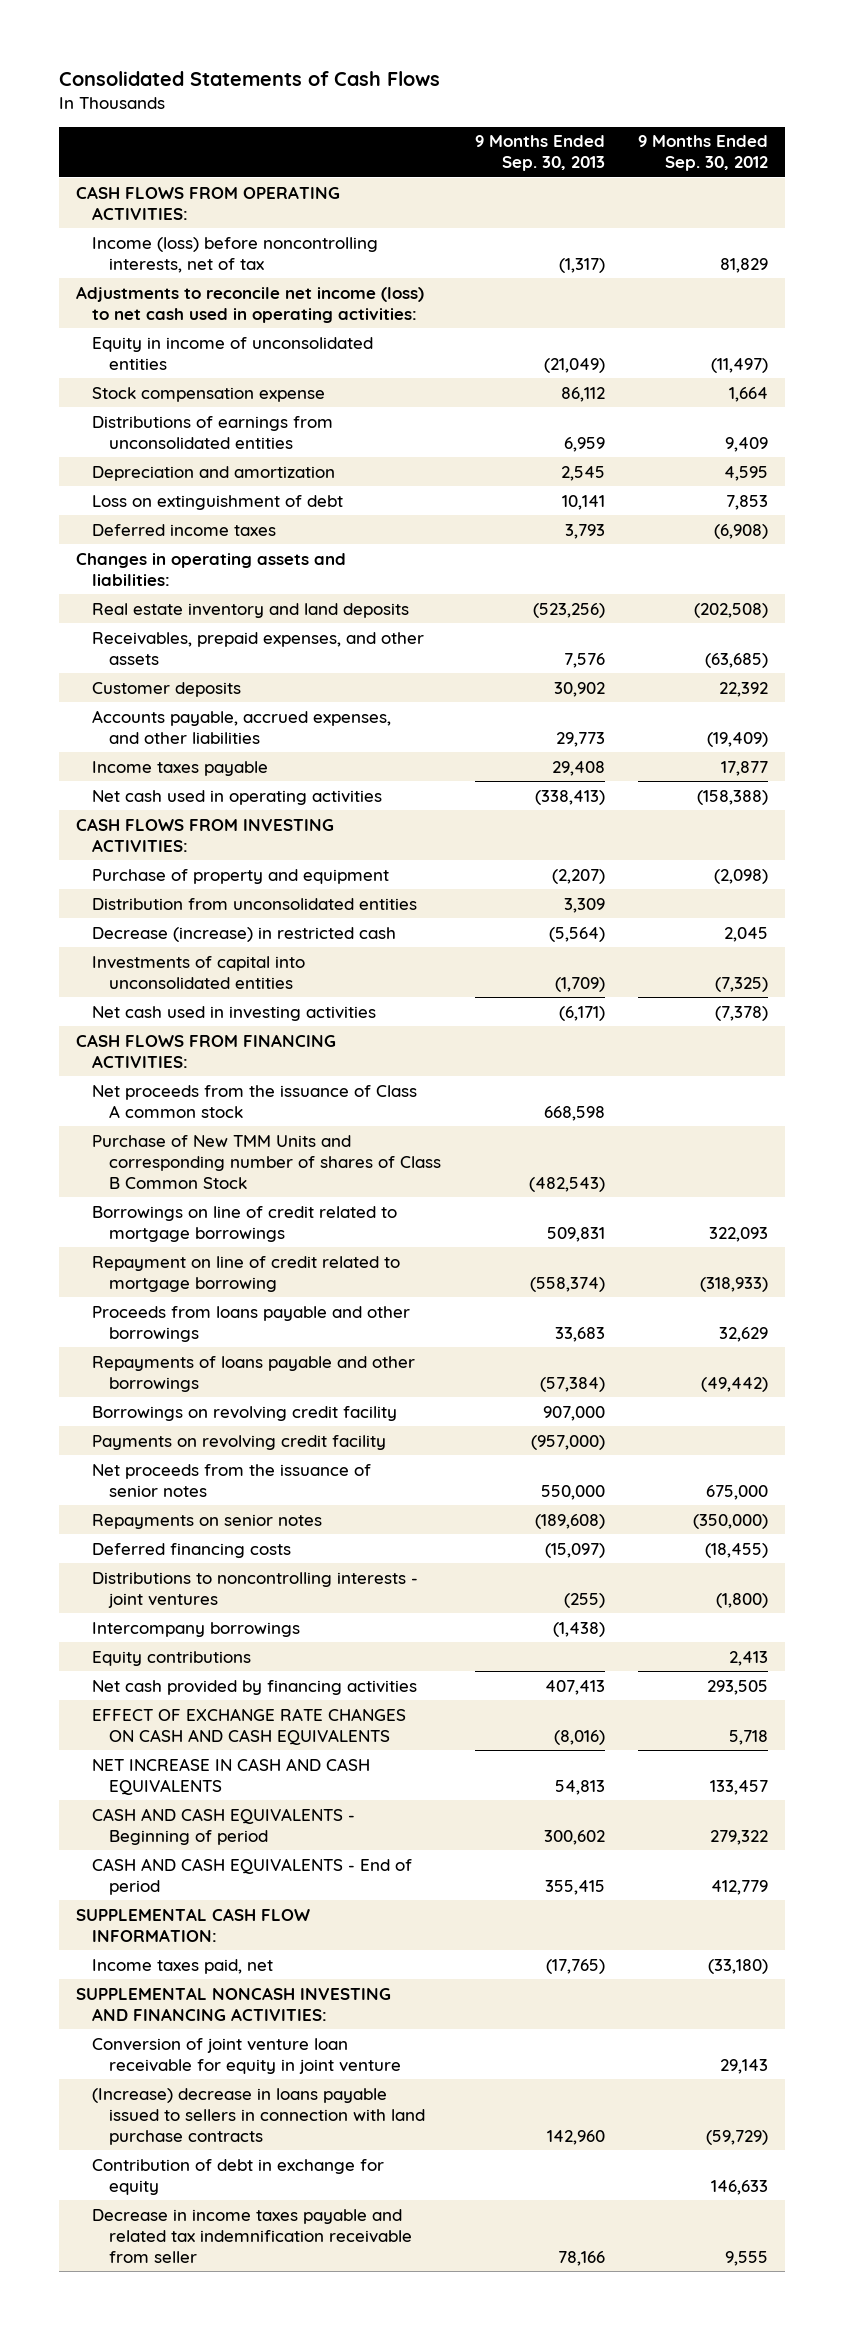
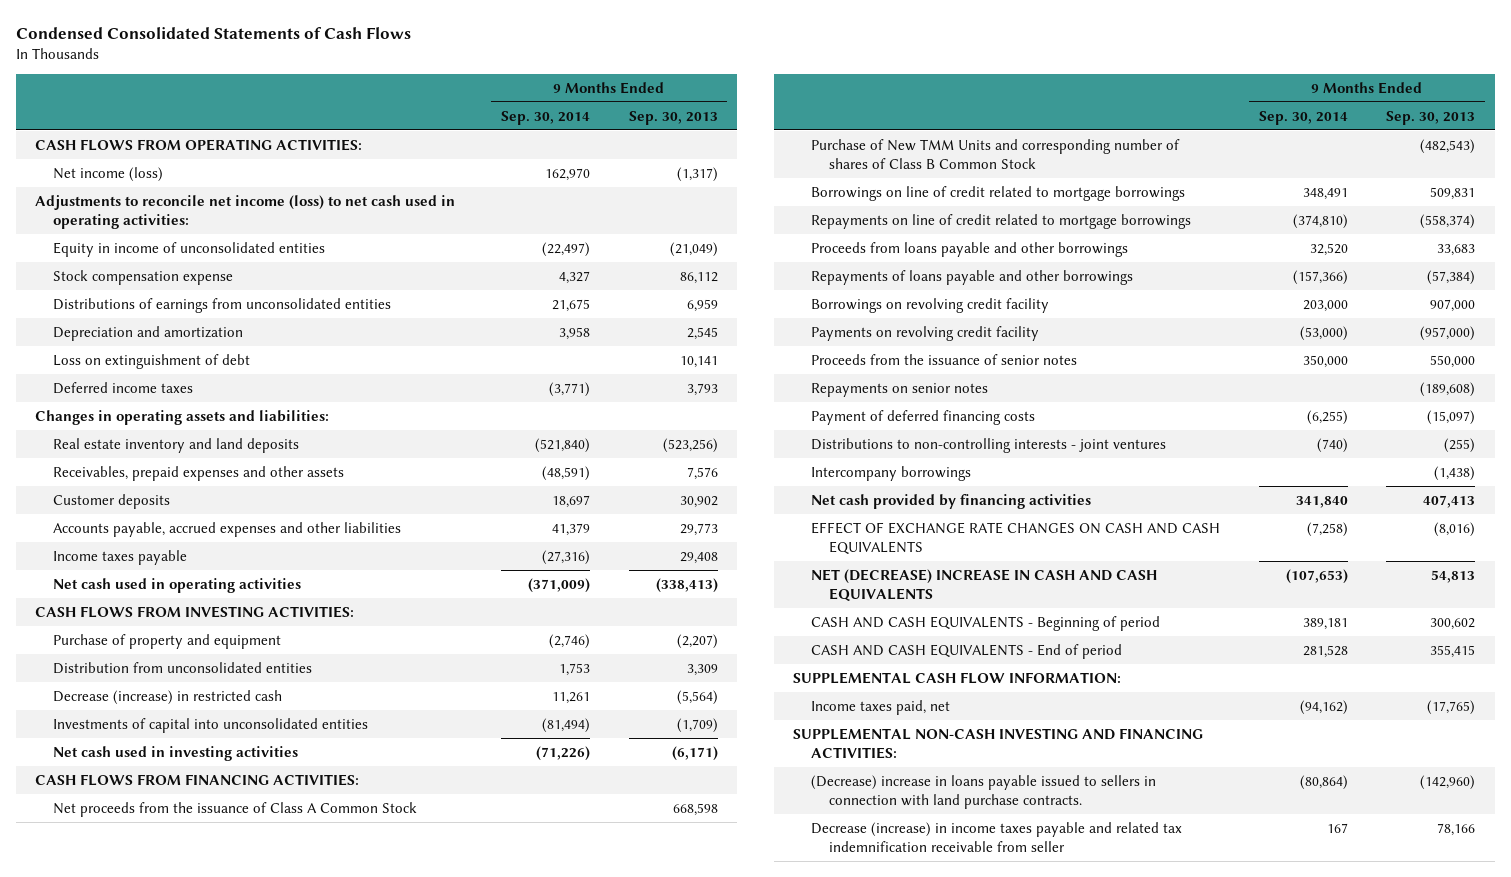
[59,71,441,87] Consolidated Statements of Cash Flows -> [16,27,412,40] Condensed Consolidated Statements of Cash Flows
[638,135,769,172] 9 Months Ended Sep. 30, 2012 -> none
none -> [500,110,590,125] Sep. 30, 2014
[92,236,379,273] Income (loss) before noncontrolling interests, net of tax -> [53,166,164,182] Net income (loss)
[92,631,425,665] Receivables, prepaid expenses, and other assets -> [53,465,345,481] Receivables, prepaid expenses and other assets
[92,709,392,744] Accounts payable, accrued expenses, and other liabilities -> [53,521,402,537] Accounts payable, accrued expenses and other liabilities
[92,1084,418,1118] Net proceeds from the issuance of Class A common stock -> [53,801,418,817] Net proceeds from the issuance of Class A Common Stock
[92,1255,401,1292] Repayment on line of credit related to mortgage borrowing -> [811,213,1192,229] Repayments on line of credit related to mortgage borrowings
[92,1463,372,1497] Net proceeds from the issuance of senior notes -> [811,353,1078,365] Proceeds from the issuance of senior notes
[92,1542,292,1558] Deferred financing costs -> [811,409,1036,425] Payment of deferred financing costs
[92,1571,419,1608] Distributions to noncontrolling interests - joint ventures -> [811,437,1167,453] Distributions to non-controlling interests - joint ventures
[92,1650,252,1666] Equity contributions -> none
[92,1757,371,1795] NET INCREASE IN CASH AND CASH EQUIVALENTS -> [811,568,1158,602] NET (DECREASE) INCREASE IN CASH AND CASH EQUIVALENTS
[92,2037,401,2074] Conversion of joint venture loan receivable for equity in joint venture -> none
[92,2158,385,2195] Contribution of debt in exchange for equity -> none
[76,1986,392,2021] SUPPLEMENTAL NONCASH INVESTING AND FINANCING ACTIVITIES: -> [793,727,1204,759] SUPPLEMENTAL NON-CASH INVESTING AND FINANCING ACTIVITIES:
[92,2087,425,2145] (Increase) decrease in loans payable issued to sellers in connection with land purchase contracts -> [811,774,1157,809] (Decrease) increase in loans payable issued to sellers in connection with land purchase contracts.
[546,2129,605,2145] 142,960 -> [1420,774,1476,790] (142,960)
[92,2208,412,2263] Decrease in income taxes payable and related tax indemnification receivable from seller -> [811,821,1183,852] Decrease (increase) in income taxes payable and related tax indemnification receivable from seller

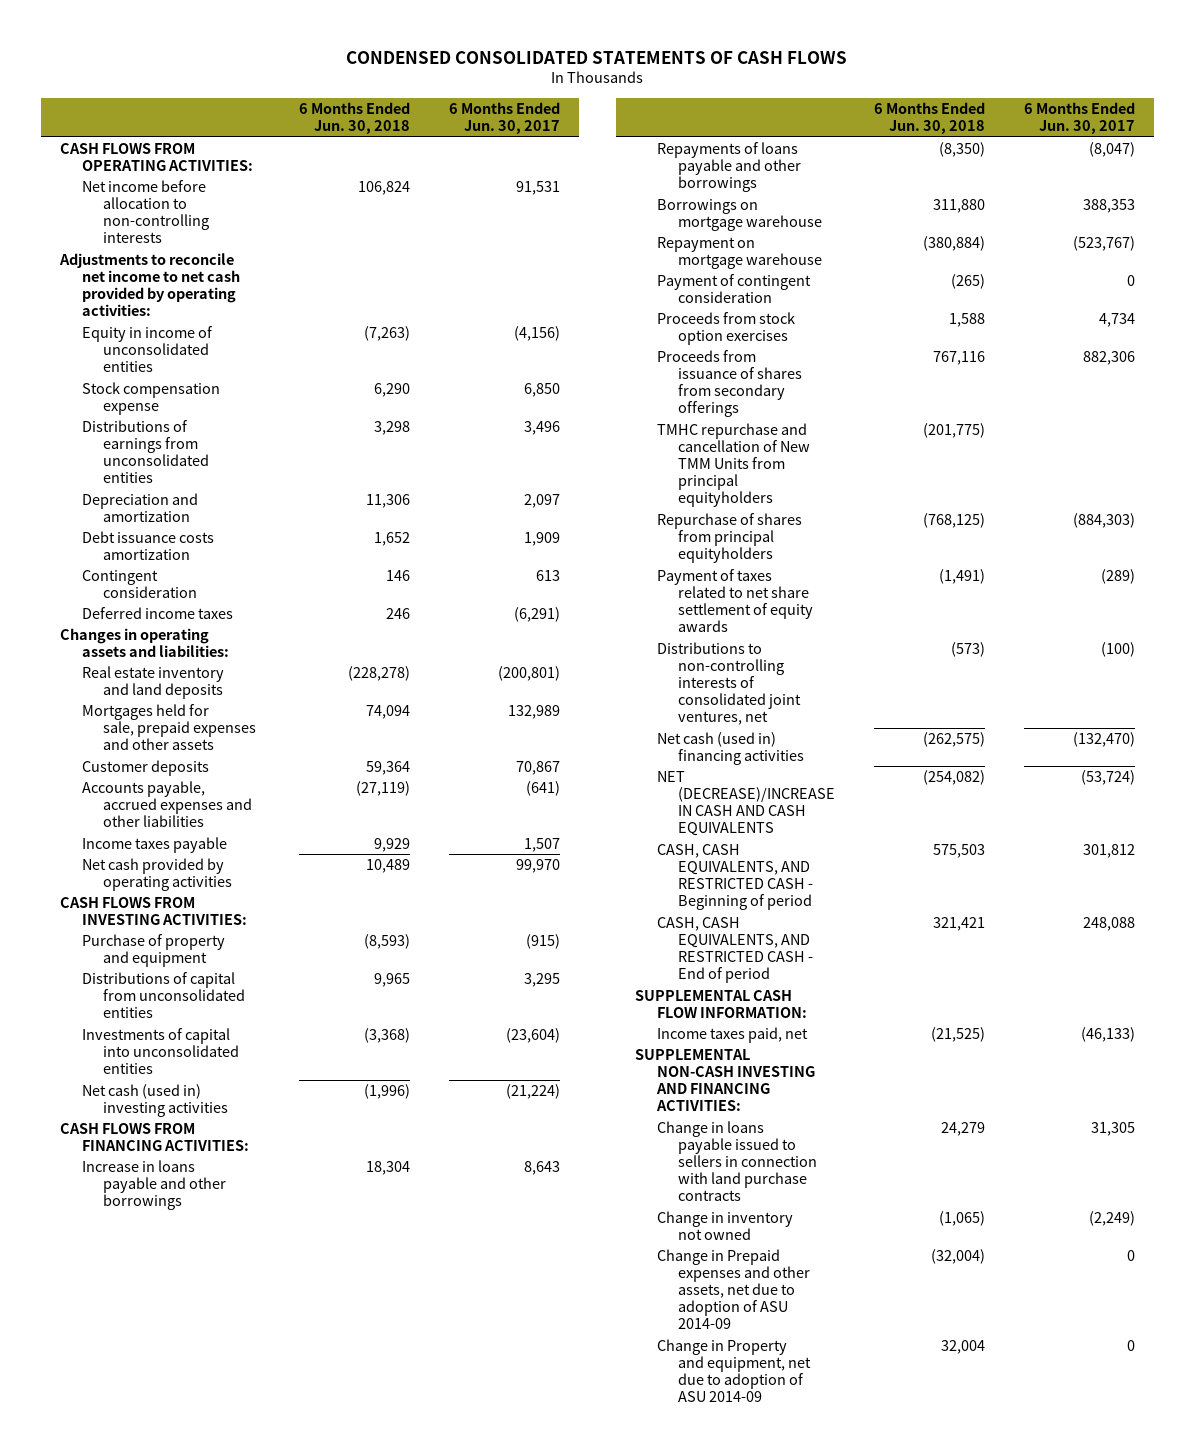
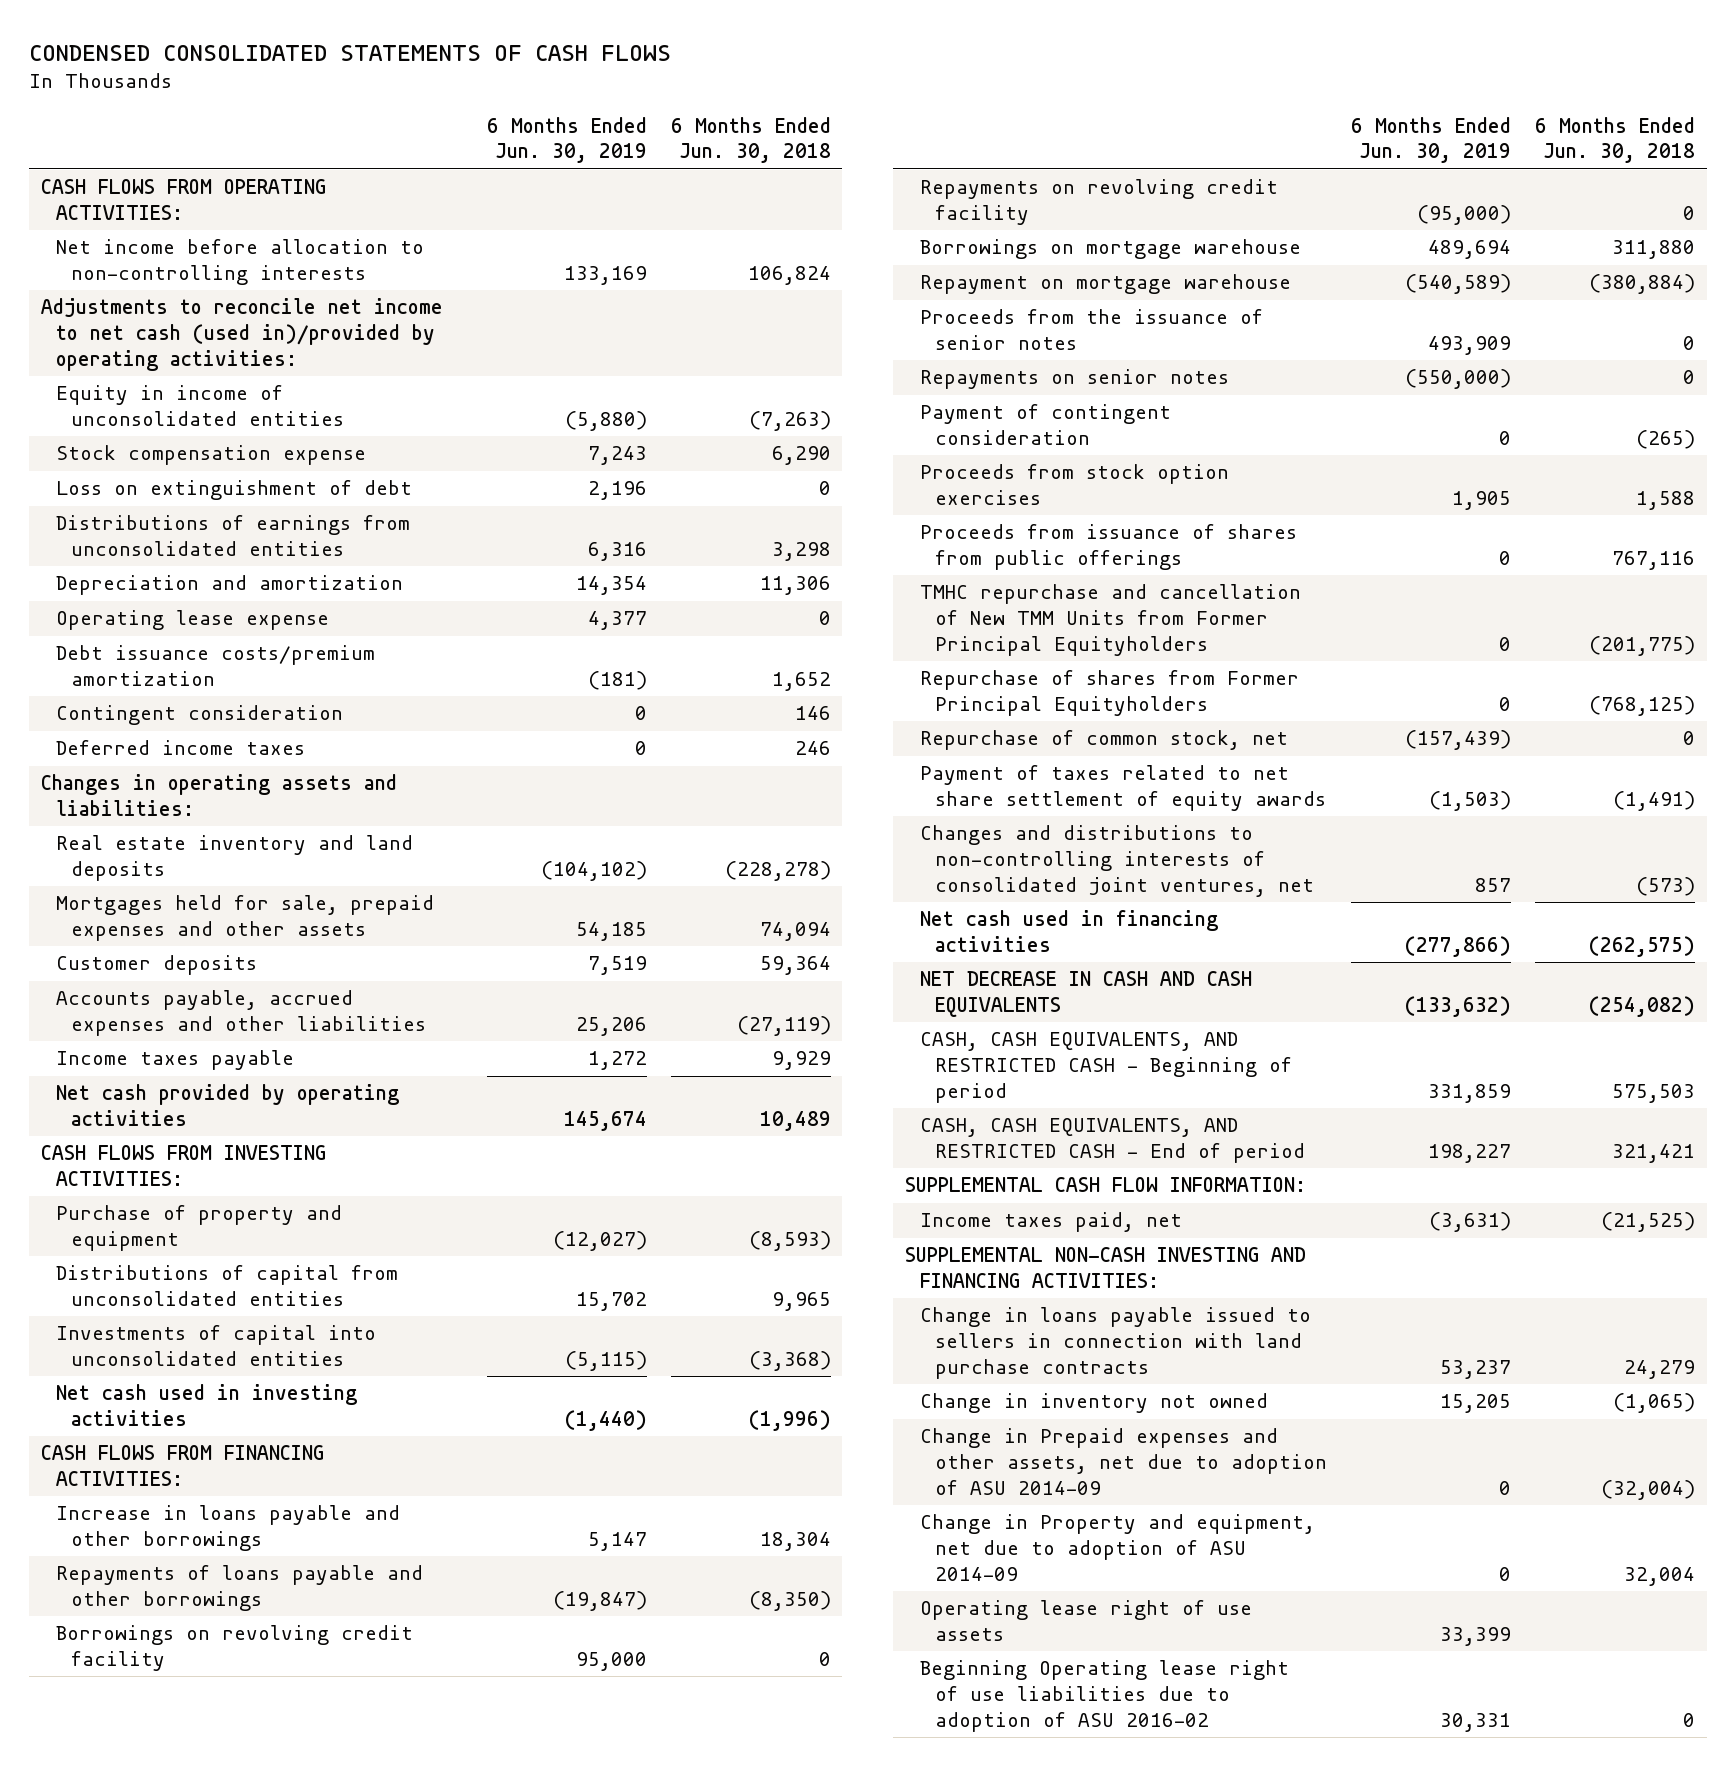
[448,102,560,135] 6 Months Ended Jun. 30, 2017 -> none
none -> [486,116,647,164] 6 Months Ended Jun. 30, 2019
[59,253,240,317] Adjustments to reconcile net income to net cash provided by operating activities: -> [40,298,443,371] Adjustments to reconcile net income to net cash (used in)/provided by operating activities:
none -> [55,480,412,501] Loss on extinguishment of debt
none -> [55,610,329,631] Operating lease expense
[81,531,214,561] Debt issuance costs amortization -> [55,645,375,687] Debt issuance costs/premium amortization
[81,1084,229,1118] Net cash (used in) investing activities -> [55,1384,357,1427] Net cash used in investing activities
none -> [55,1625,413,1672] Borrowings on revolving credit facility
none -> [920,179,1279,226] Repayments on revolving credit facility
none -> [920,309,1264,351] Proceeds from the issuance of senior notes
none -> [920,369,1230,390] Repayments on senior notes
[656,350,802,418] Proceeds from issuance of shares from secondary offerings -> [920,524,1298,571] Proceeds from issuance of shares from public offerings
[656,423,810,508] TMHC repurchase and cancellation of New TMM Units from principal equityholders -> [920,584,1302,656] TMHC repurchase and cancellation of New TMM Units from Former Principal Equityholders
[656,513,802,564] Repurchase of shares from principal equityholders -> [920,670,1300,717] Repurchase of shares from Former Principal Equityholders
none -> [920,730,1289,751] Repurchase of common stock, net
[656,642,801,726] Distributions to non-controlling interests of consolidated joint ventures, net -> [920,825,1314,897] Changes and distributions to non-controlling interests of consolidated joint ventures, net
[656,732,804,766] Net cash (used in) financing activities -> [920,910,1219,953] Net cash used in financing activities
[656,771,835,837] NET (DECREASE)/INCREASE IN CASH AND CASH EQUIVALENTS -> [920,971,1253,1018] NET DECREASE IN CASH AND CASH EQUIVALENTS
none -> [920,1600,1253,1642] Operating lease right of use assets
none -> [920,1660,1290,1732] Beginning Operating lease right of use liabilities due to adoption of ASU 2016-02

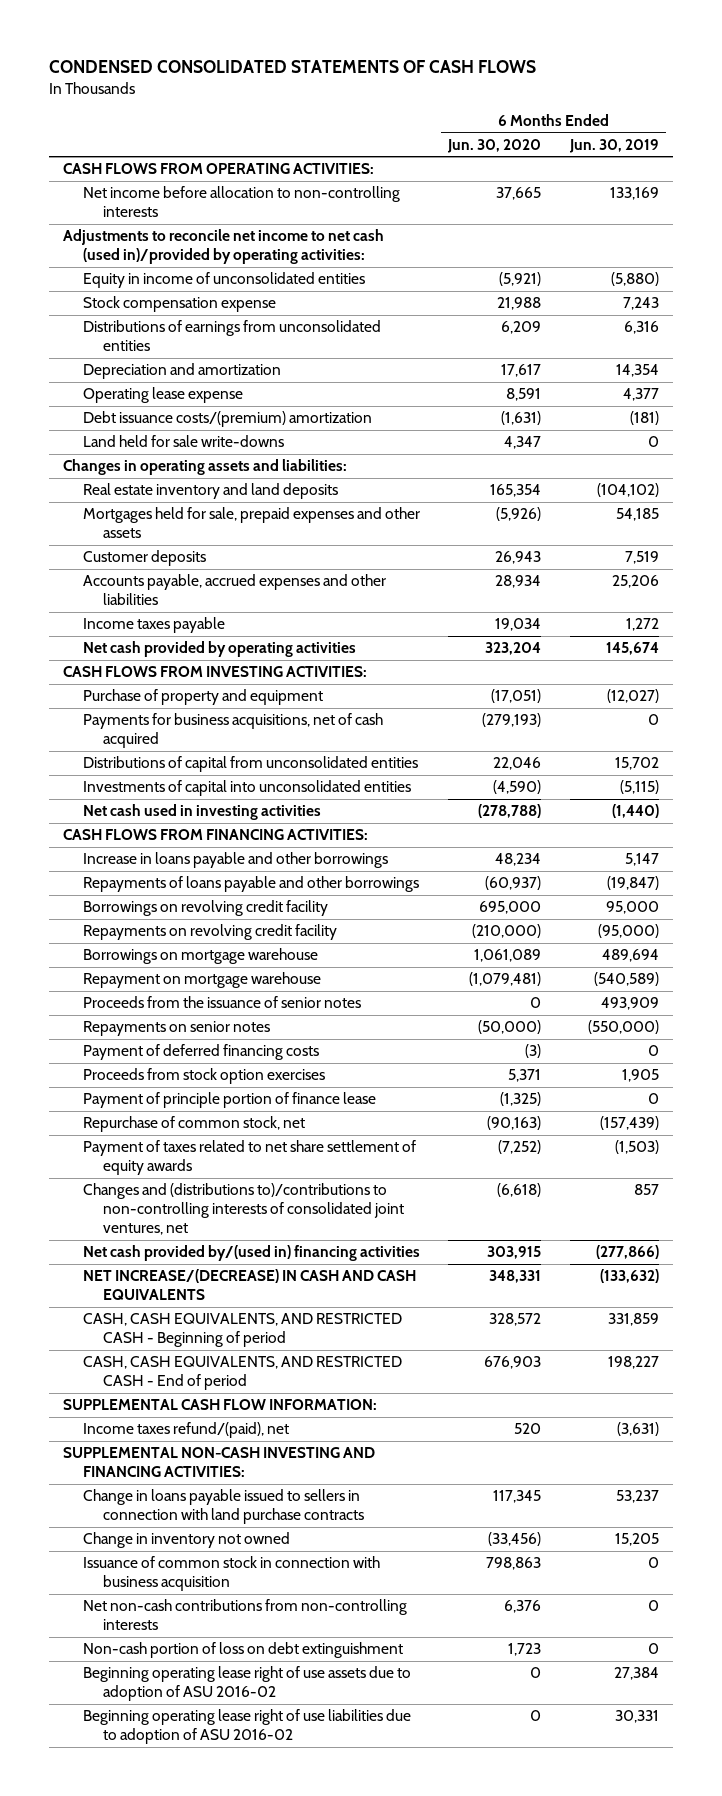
[670,116,831,164] 6 Months Ended Jun. 30, 2018 -> none
none -> [447,138,542,153] Jun. 30, 2020
[55,480,412,501] Loss on extinguishment of debt -> none
[55,705,343,726] Contingent consideration -> none
[55,740,305,756] Deferred income taxes -> none
[55,645,375,687] Debt issuance costs/premium amortization -> [82,411,372,428] Debt issuance costs/(premium) amortization
none -> [82,435,284,448] Land held for sale write-downs
none -> [82,713,383,749] Payments for business acquisitions, net of cash acquired
[920,404,1172,446] Payment of contingent consideration -> none
none -> [82,1044,319,1061] Payment of deferred financing costs
[920,524,1298,571] Proceeds from issuance of shares from public offerings -> none
[920,584,1302,656] TMHC repurchase and cancellation of New TMM Units from Former Principal Equityholders -> none
[920,670,1300,717] Repurchase of shares from Former Principal Equityholders -> none
none -> [82,1092,376,1109] Payment of principle portion of finance lease
[920,825,1314,897] Changes and distributions to non-controlling interests of consolidated joint ventures, net -> [82,1183,404,1236] Changes and (distributions to)/contributions to non-controlling interests of consolidated joint ventures, net
[920,910,1219,953] Net cash used in financing activities -> [82,1245,420,1262] Net cash provided by/(used in) financing activities
[920,971,1253,1018] NET DECREASE IN CASH AND CASH EQUIVALENTS -> [82,1269,416,1301] NET INCREASE/(DECREASE) IN CASH AND CASH EQUIVALENTS
[920,1212,1183,1233] Income taxes paid, net -> [82,1422,289,1439] Income taxes refund/(paid), net
[920,1428,1327,1495] Change in Prepaid expenses and other assets, net due to adoption of ASU 2014-09 -> none
[920,1514,1316,1581] Change in Property and equipment, net due to adoption of ASU 2014-09 -> none
none -> [82,1556,380,1592] Issuance of common stock in connection with business acquisition
none -> [82,1599,407,1631] Net non-cash contributions from non-controlling interests
none -> [82,1642,403,1659] Non-cash portion of loss on debt extinguishment
[920,1600,1253,1642] Operating lease right of use assets -> [82,1666,411,1702] Beginning operating lease right of use assets due to adoption of ASU 2016-02
[1439,1627,1511,1647] 33,399 -> [613,1667,659,1681] 27,384
[920,1660,1290,1732] Beginning Operating lease right of use liabilities due to adoption of ASU 2016-02 -> [82,1709,411,1745] Beginning operating lease right of use liabilities due to adoption of ASU 2016-02

